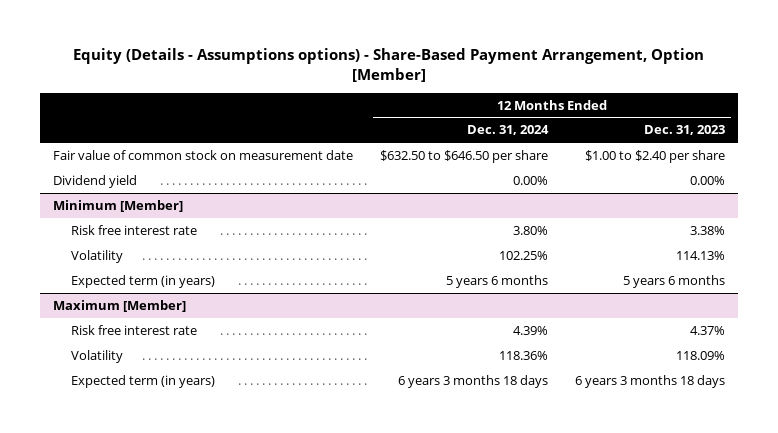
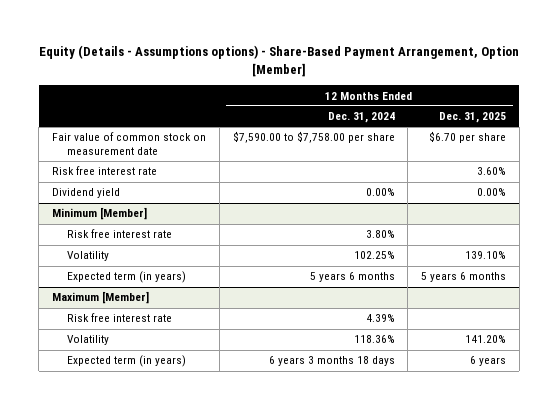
[643,125,725,136] Dec. 31, 2023 -> none
none -> [439,112,507,124] Dec. 31, 2025
[379,149,548,163] $632.50 to $646.50 per share -> [232,131,395,144] $7,590.00 to $7,758.00 per share
none -> [51,166,157,176] Risk free interest rate

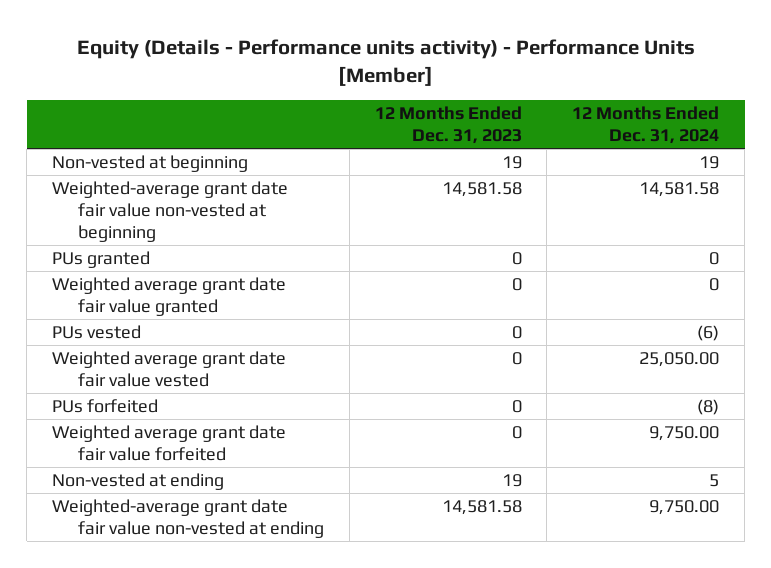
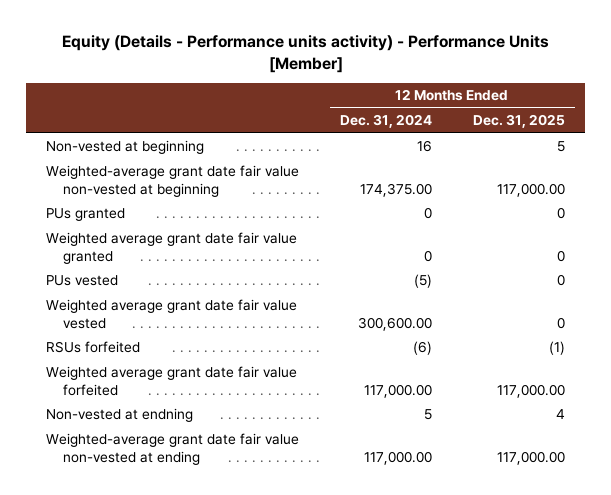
[374,106,522,144] 12 Months Ended Dec. 31, 2023 -> none
none -> [472,114,565,129] Dec. 31, 2025
[699,155,720,169] 19 -> [417,140,433,153] 16
[639,181,720,197] 14,581.58 -> [360,182,433,197] 174,375.00
[697,324,720,341] (6) -> [414,274,433,289] (5)
[639,351,720,367] 25,050.00 -> [358,316,433,331] 300,600.00
[51,398,158,413] PUs forfeited -> [46,341,141,354] RSUs forfeited
[697,398,720,415] (8) -> [413,341,433,356] (6)
[649,425,720,441] 9,750.00 -> [364,383,433,398] 117,000.00
[51,472,224,490] Non-vested at ending -> [46,408,194,423] Non-vested at endning
[649,499,720,515] 9,750.00 -> [364,450,433,465] 117,000.00

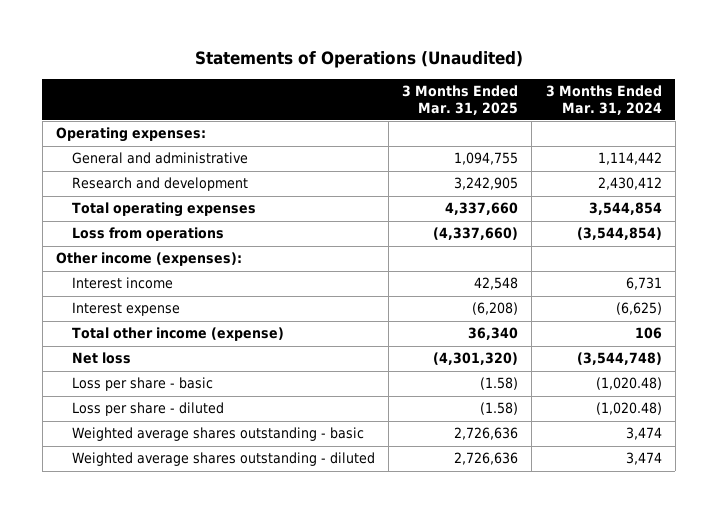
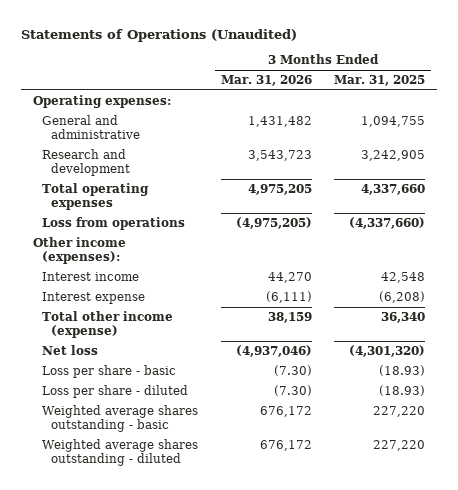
[545,85,662,115] 3 Months Ended Mar. 31, 2024 -> none
none -> [220,75,312,87] Mar. 31, 2026
[480,377,519,391] (1.58) -> [379,365,426,377] (18.93)
[480,402,519,416] (1.58) -> [379,385,426,397] (18.93)
[454,427,519,441] 2,726,636 -> [373,406,426,418] 227,220
[454,452,519,466] 2,726,636 -> [373,440,426,452] 227,220

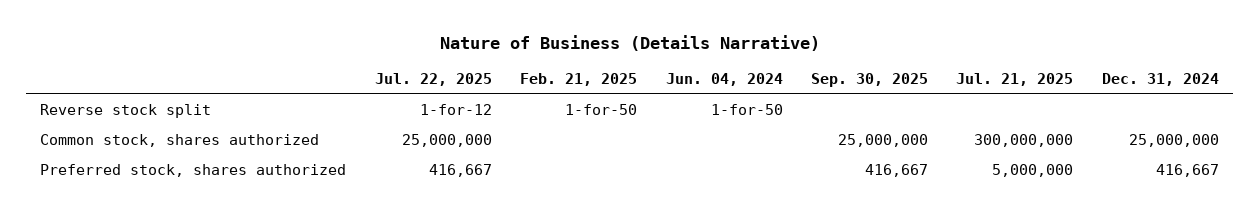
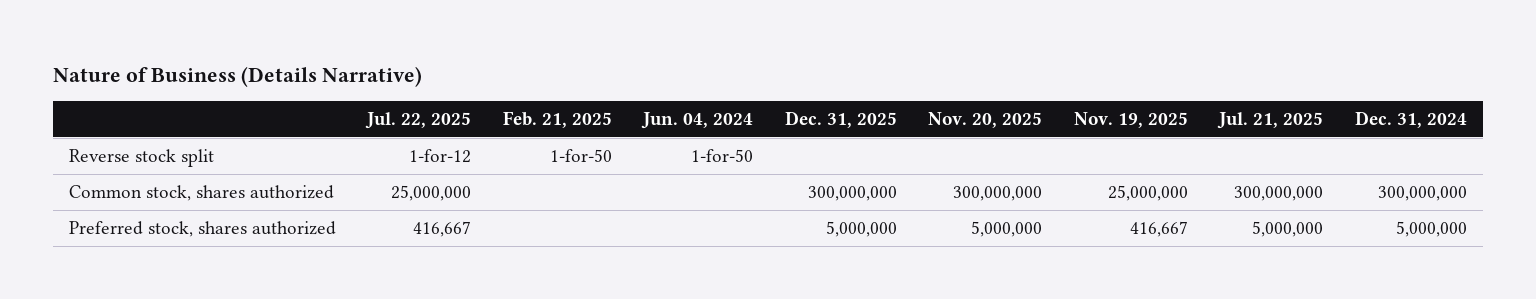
[810,73,928,88] Sep. 30, 2025 -> none
none -> [784,111,897,129] Dec. 31, 2025
none -> [928,112,1043,129] Nov. 20, 2025
none -> [1073,112,1188,129] Nov. 19, 2025
[1128,134,1219,148] 25,000,000 -> [1377,186,1467,202] 300,000,000
[1155,164,1219,178] 416,667 -> [1395,221,1467,238] 5,000,000

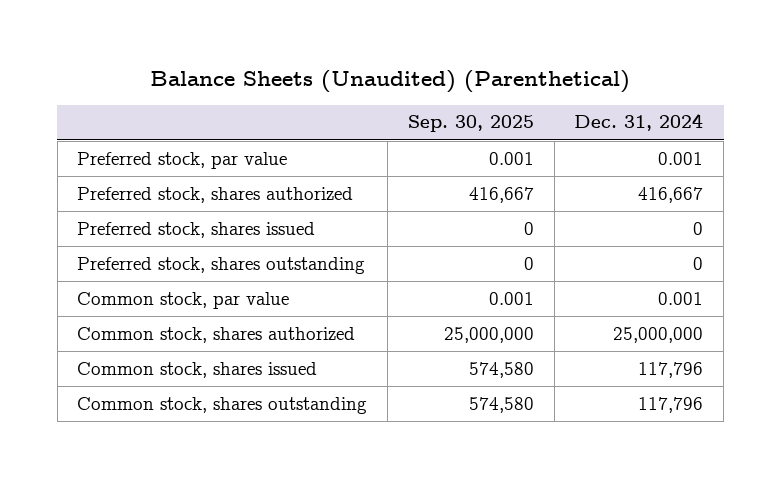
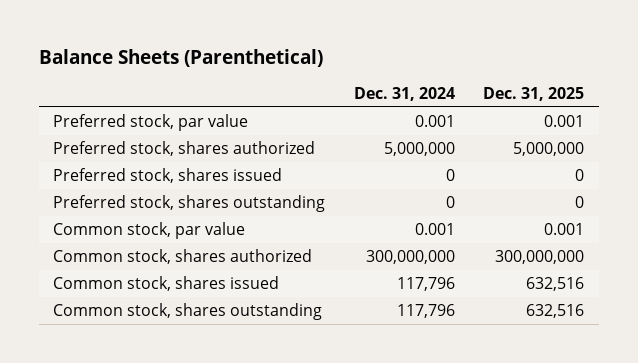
[150,69,631,93] Balance Sheets (Unaudited) (Parenthetical) -> [39,48,324,67] Balance Sheets (Parenthetical)
[407,115,534,133] Sep. 30, 2025 -> none
none -> [483,86,585,101] Dec. 31, 2025
[638,186,704,203] 416,667 -> [383,142,455,157] 5,000,000
[613,326,704,343] 25,000,000 -> [365,250,455,265] 300,000,000

